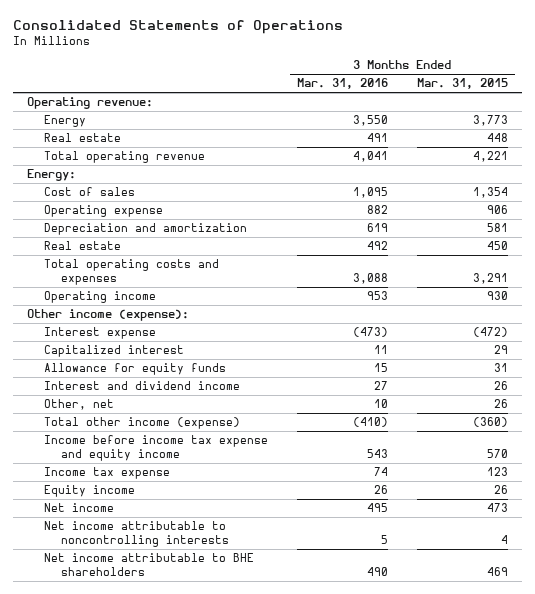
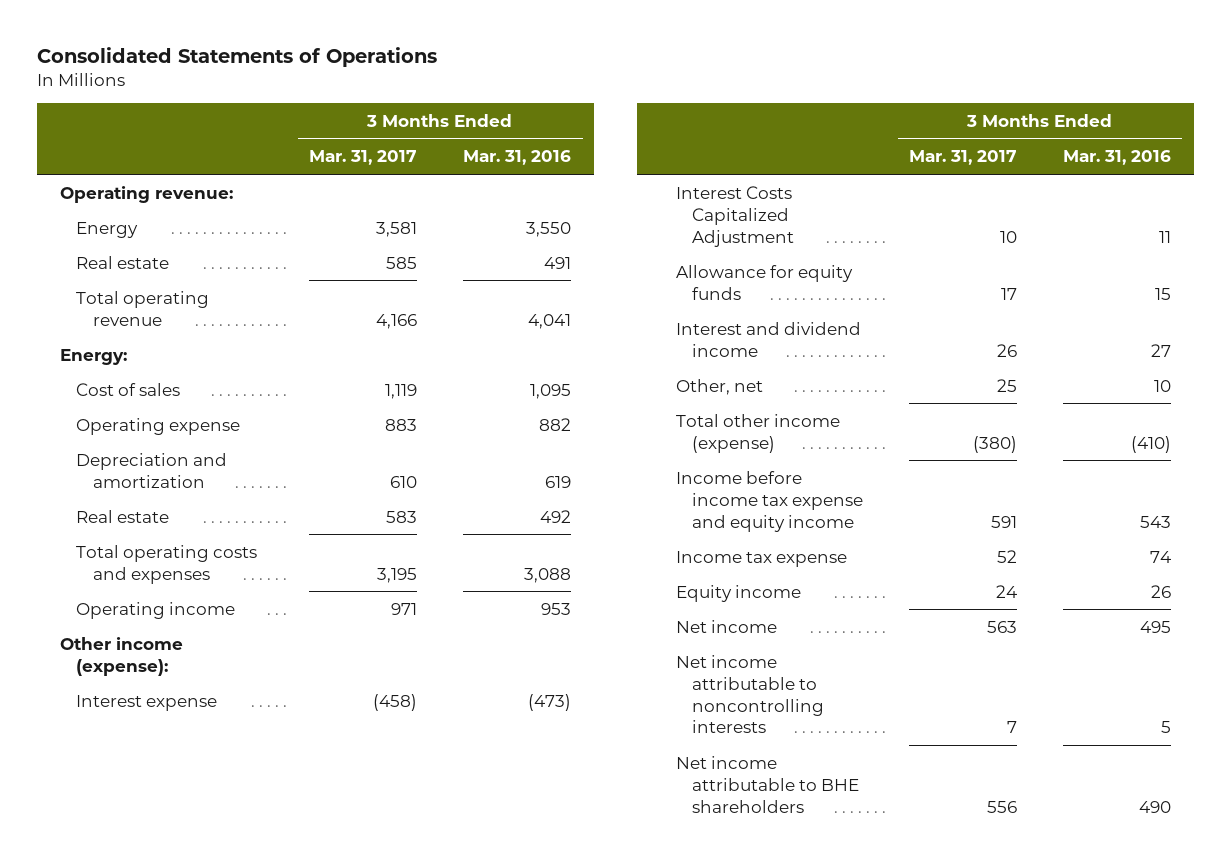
[416,78,508,90] Mar. 31, 2015 -> none
none -> [309,150,418,166] Mar. 31, 2017
[43,345,184,358] Capitalized interest -> [675,185,795,247] Interest Costs Capitalized Adjustment

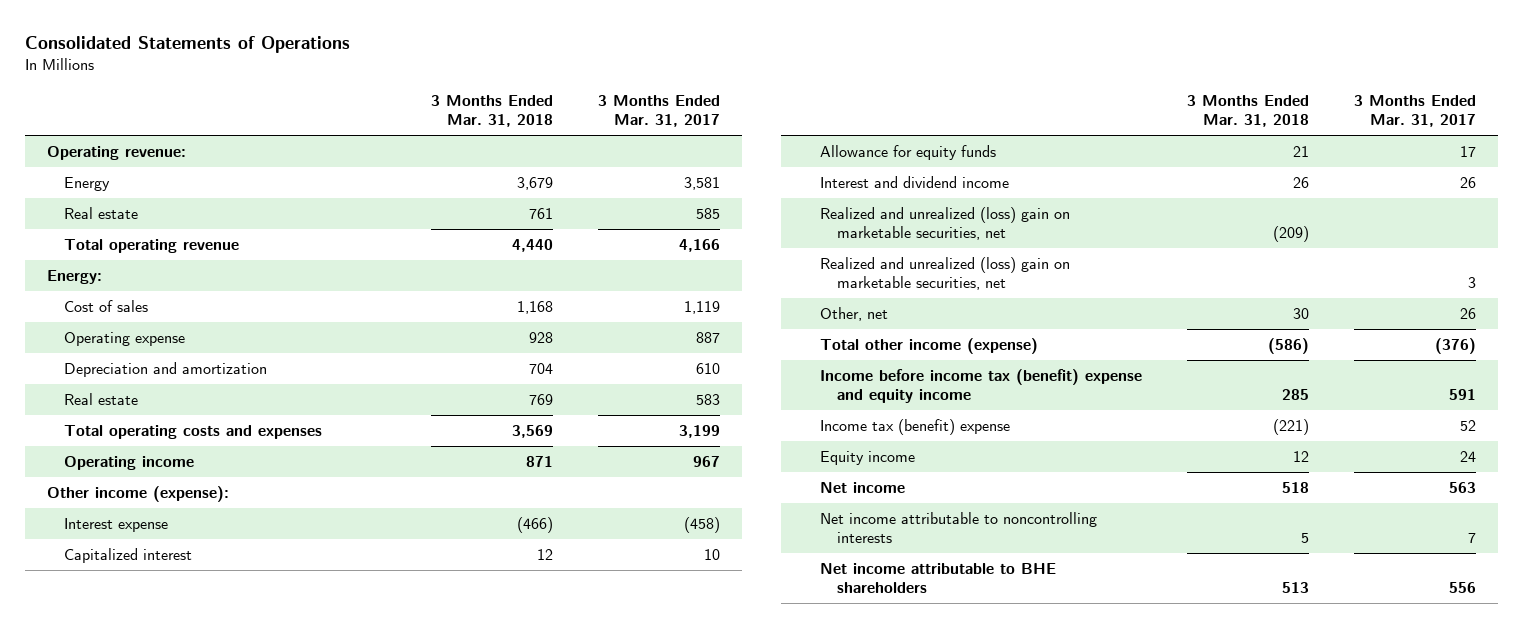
[463,150,572,166] Mar. 31, 2016 -> none
none -> [431,95,554,128] 3 Months Ended Mar. 31, 2018
[385,418,418,431] 883 -> [695,331,720,343] 887
[377,567,418,583] 3,195 -> [678,424,720,438] 3,199
[391,602,418,615] 971 -> [692,455,720,467] 967
[675,185,795,247] Interest Costs Capitalized Adjustment -> [64,547,193,563] Capitalized interest
none -> [820,206,1071,240] Realized and unrealized (loss) gain on marketable securities, net
none -> [820,256,1071,290] Realized and unrealized (loss) gain on marketable securities, net
[997,378,1018,392] 25 -> [1459,307,1476,319] 26
[973,435,1018,453] (380) -> [1434,337,1476,354] (376)
[675,470,864,532] Income before income tax expense and equity income -> [820,368,1143,403] Income before income tax (benefit) expense and equity income
[675,550,847,567] Income tax expense -> [820,418,1011,435] Income tax (benefit) expense

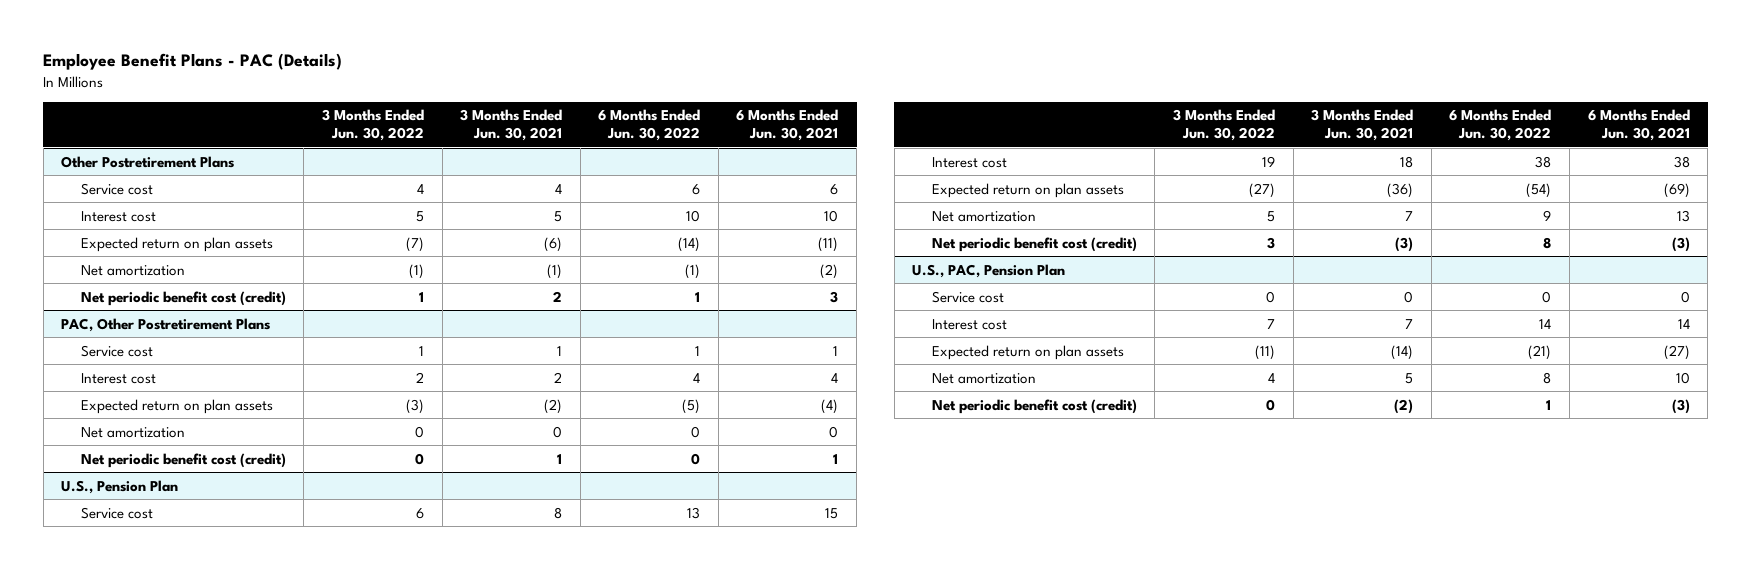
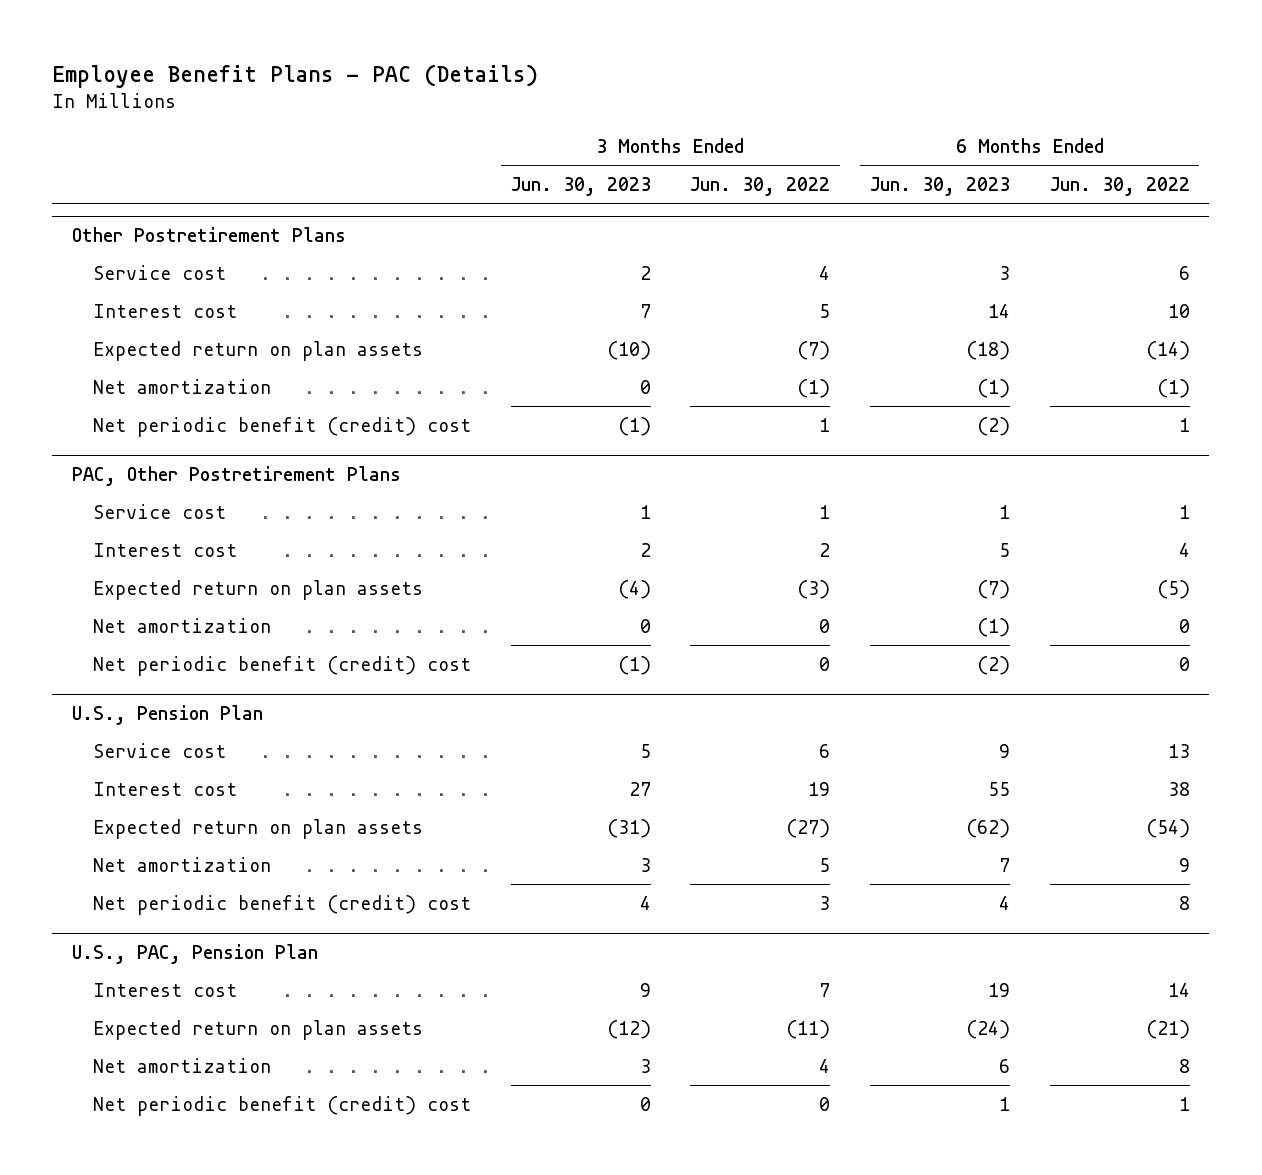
[460,109,563,142] 3 Months Ended Jun. 30, 2021 -> none
[736,109,839,142] 6 Months Ended Jun. 30, 2021 -> none
none -> [510,177,651,197] Jun. 30, 2023
none -> [869,177,1010,197] Jun. 30, 2023
[80,290,286,306] Net periodic benefit cost (credit) -> [92,416,471,437] Net periodic benefit (credit) cost
[80,452,286,468] Net periodic benefit cost (credit) -> [92,655,471,676] Net periodic benefit (credit) cost
[931,236,1137,252] Net periodic benefit cost (credit) -> [92,894,471,915] Net periodic benefit (credit) cost
[931,290,1004,303] Service cost -> none
[931,398,1137,414] Net periodic benefit cost (credit) -> [92,1095,471,1116] Net periodic benefit (credit) cost

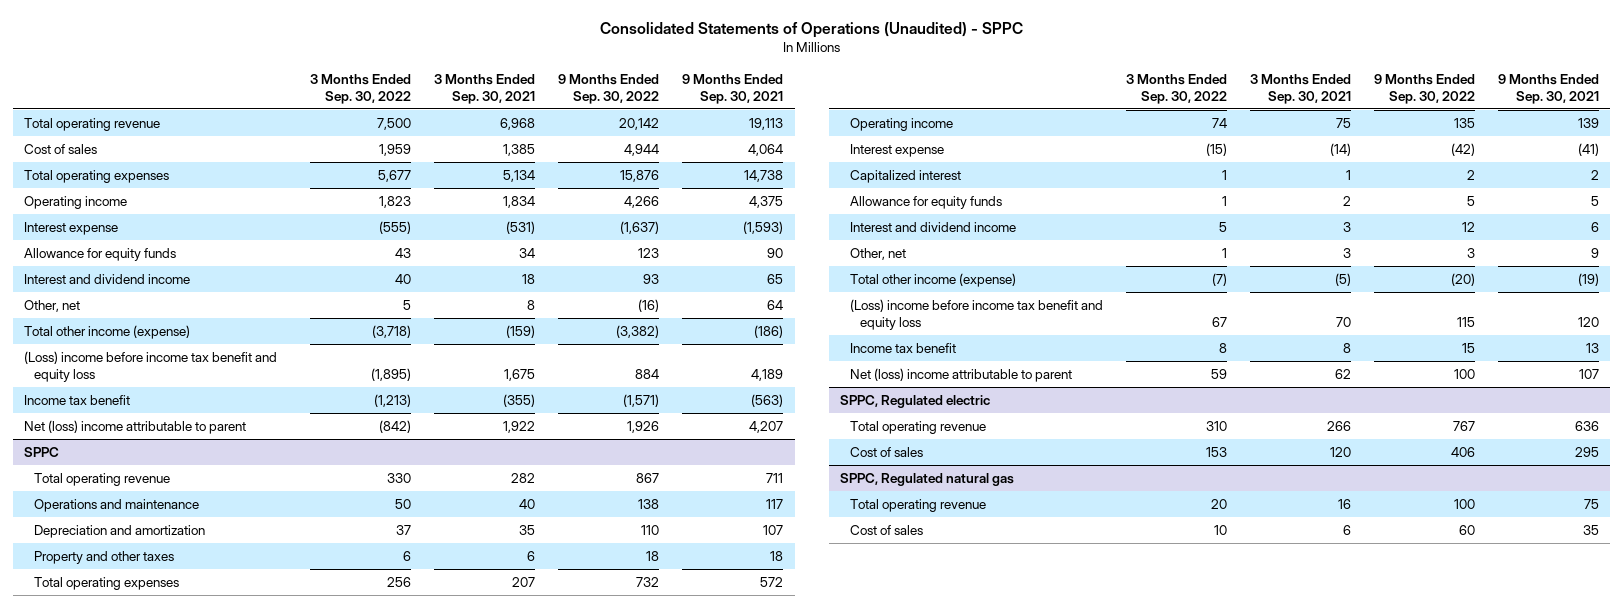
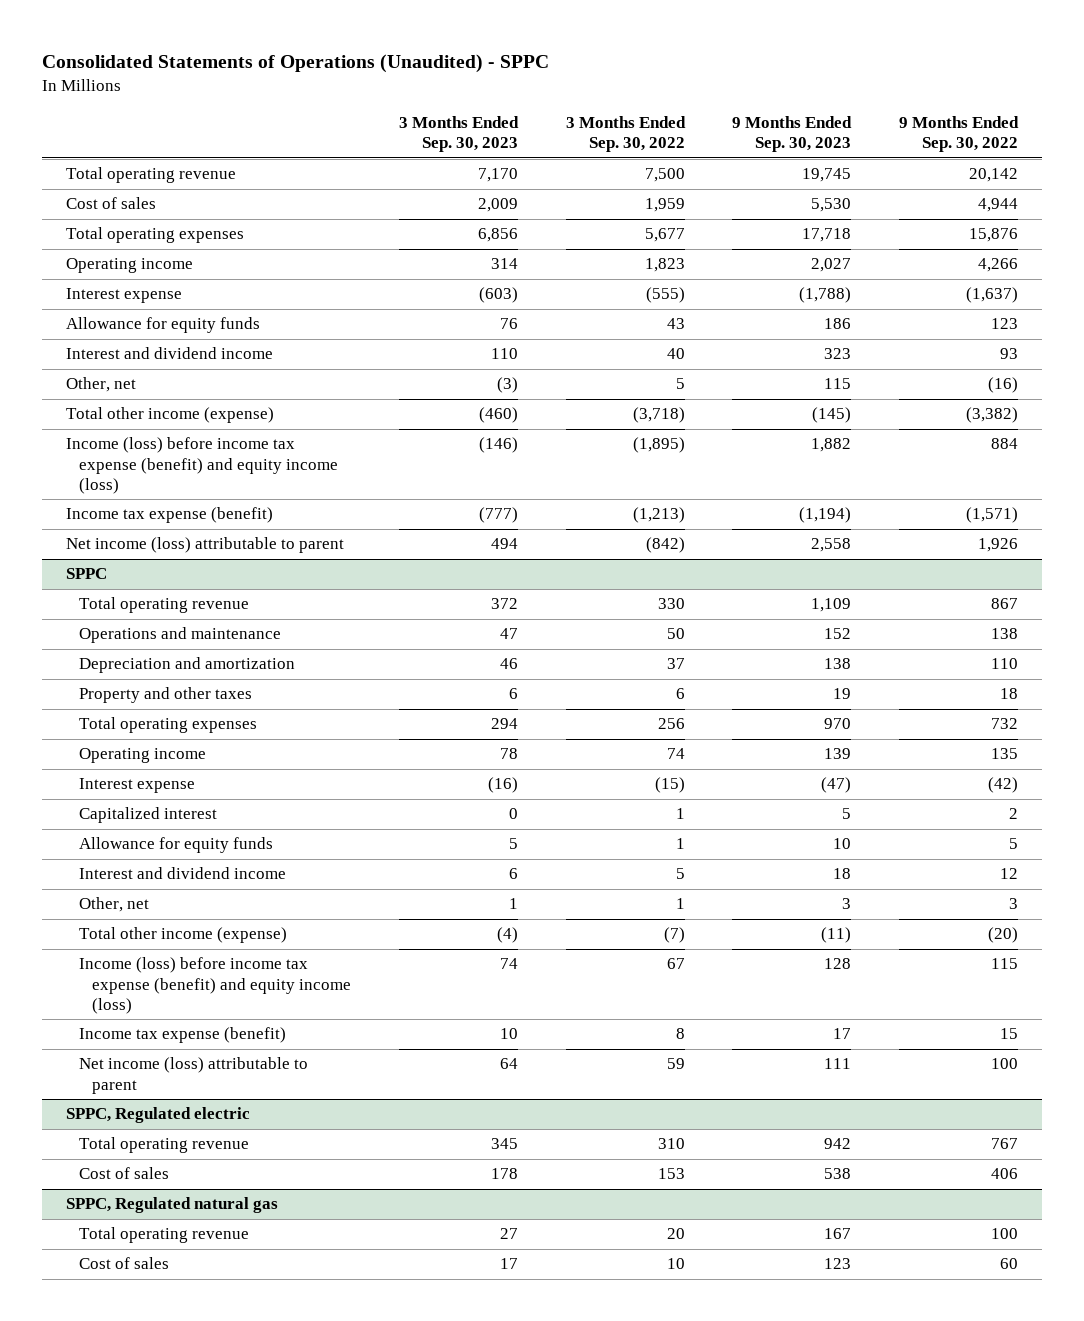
[434,73,536,104] 3 Months Ended Sep. 30, 2021 -> none
[682,73,784,104] 9 Months Ended Sep. 30, 2021 -> none
none -> [398,116,519,153] 3 Months Ended Sep. 30, 2023
none -> [732,116,853,153] 9 Months Ended Sep. 30, 2023
[24,350,278,383] (Loss) income before income tax benefit and equity loss -> [65,437,338,495] Income (loss) before income tax expense (benefit) and equity income (loss)
[24,394,131,405] Income tax benefit -> [65,507,273,524] Income tax expense (benefit)
[24,419,247,434] Net (loss) income attributable to parent -> [65,537,344,554] Net income (loss) attributable to parent
[849,298,1103,331] (Loss) income before income tax benefit and equity loss -> [78,957,352,1015] Income (loss) before income tax expense (benefit) and equity income (loss)
[849,342,956,353] Income tax benefit -> [78,1027,286,1044] Income tax expense (benefit)
[849,367,1072,382] Net (loss) income attributable to parent -> [78,1057,308,1094] Net income (loss) attributable to parent

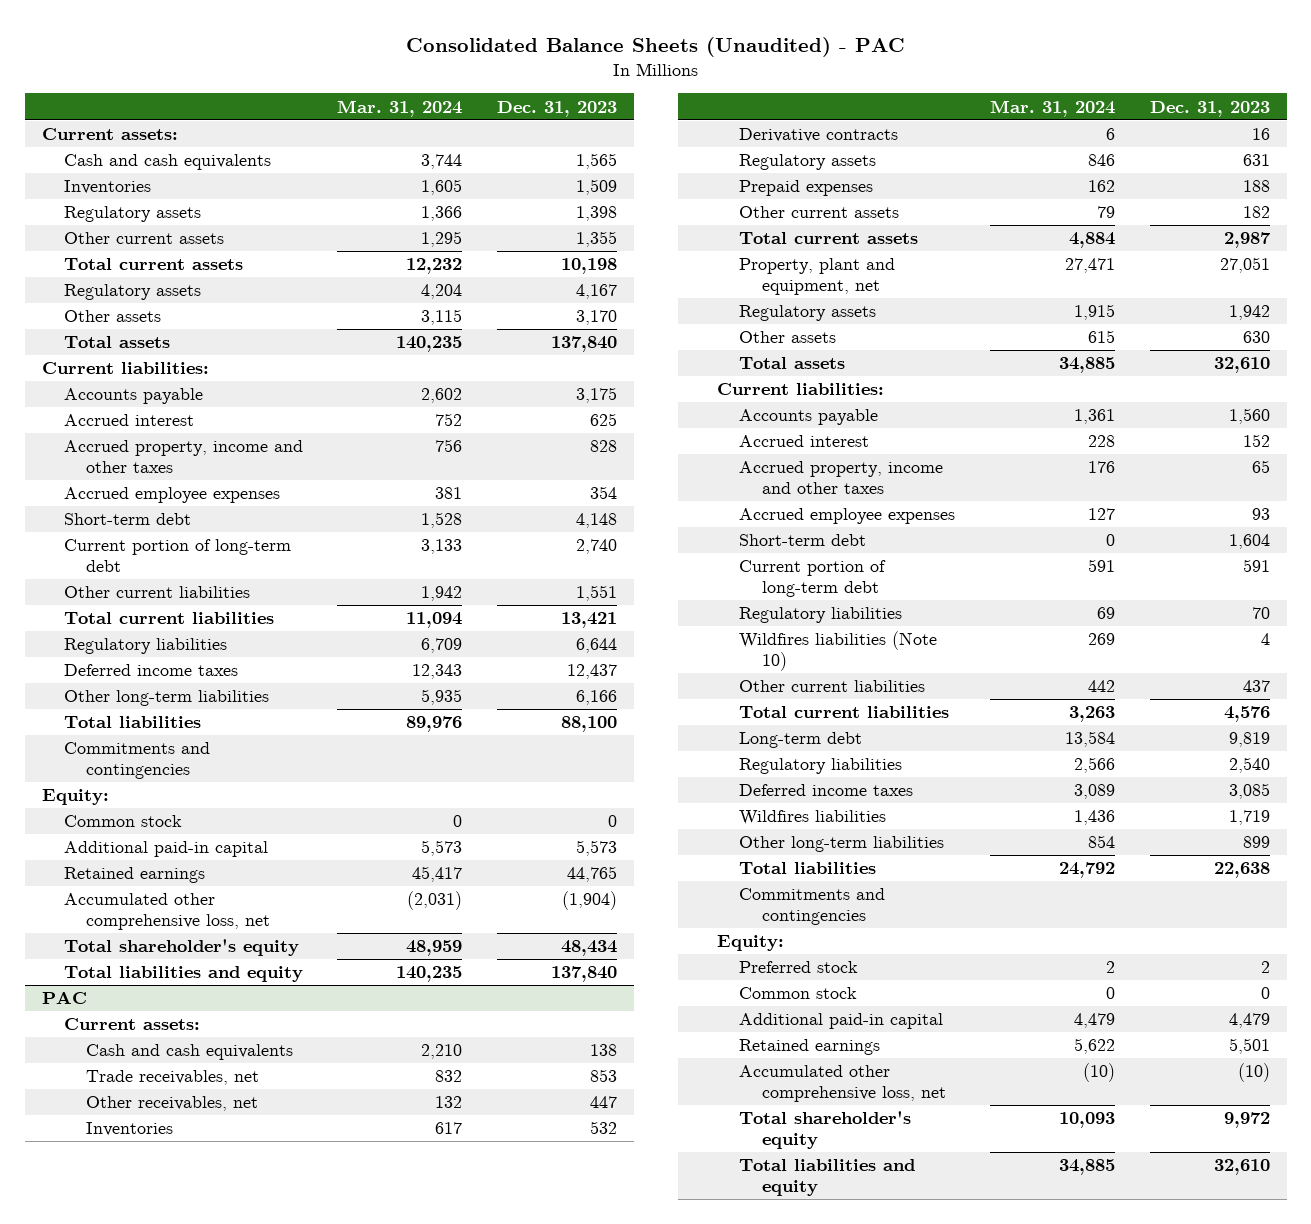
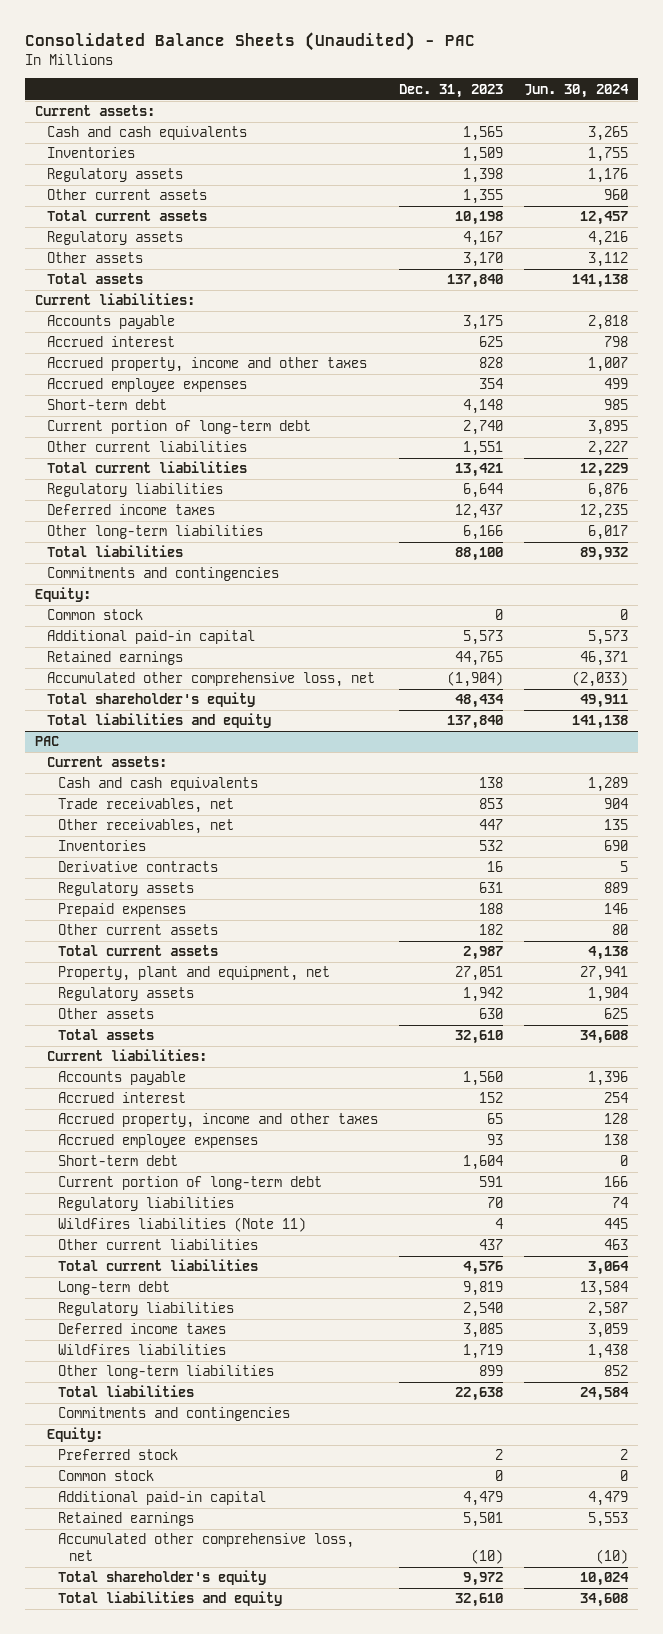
[337,99,463,117] Mar. 31, 2024 -> none
none -> [523,83,629,98] Jun. 30, 2024
[739,631,938,671] Wildfires liabilities (Note 10) -> [57,1217,306,1233] Wildfires liabilities (Note 11)

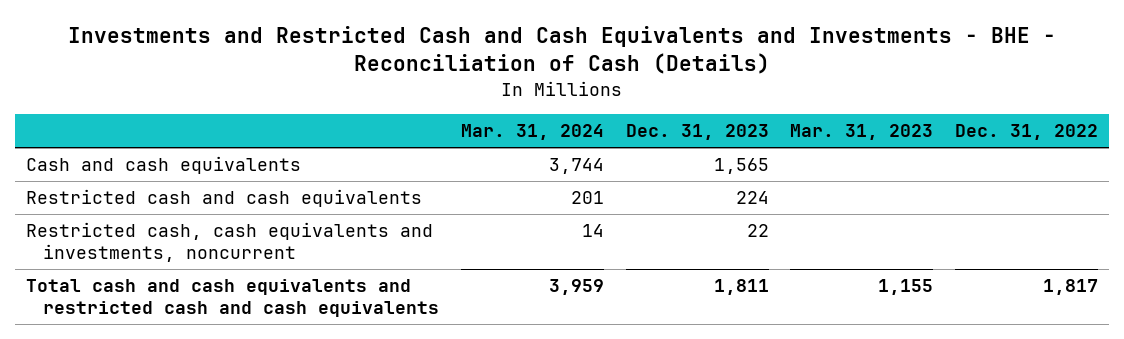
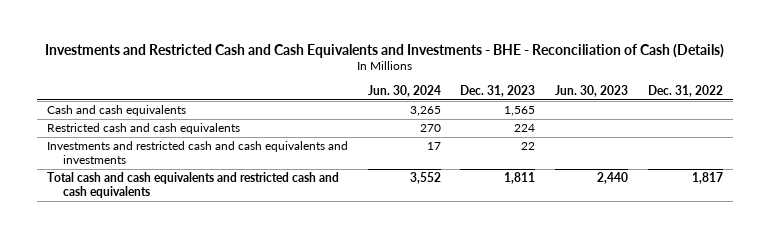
[460,124,604,141] Mar. 31, 2024 -> none
[790,124,934,141] Mar. 31, 2023 -> none
none -> [367,85,441,98] Jun. 30, 2024
none -> [555,85,629,98] Jun. 30, 2023
[25,222,433,263] Restricted cash, cash equivalents and investments, noncurrent -> [46,141,348,165] Investments and restricted cash and cash equivalents and investments

